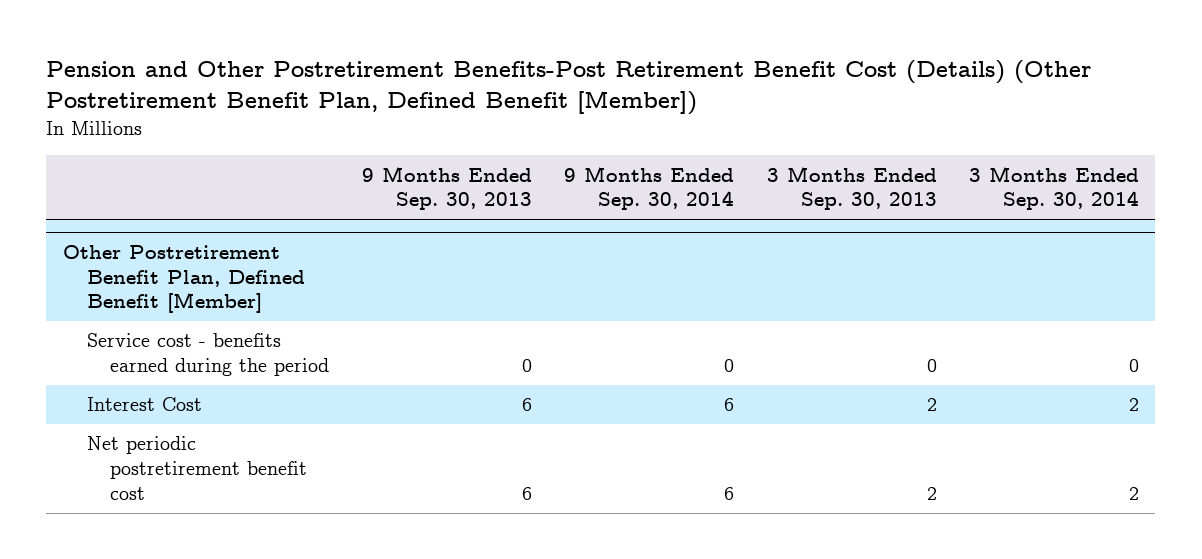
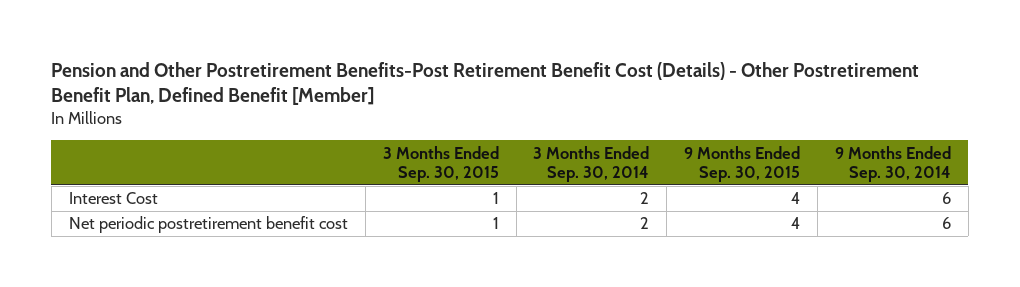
[46,60,1092,116] Pension and Other Postretirement Benefits-Post Retirement Benefit Cost (Details) (Other Postretirement Benefit Plan, Defined Benefit [Member]) -> [51,61,920,106] Pension and Other Postretirement Benefits-Post Retirement Benefit Cost (Details) - Other Postretirement Benefit Plan, Defined Benefit [Member]
[361,165,532,211] 9 Months Ended Sep. 30, 2013 -> none
[766,165,937,211] 3 Months Ended Sep. 30, 2013 -> none
none -> [382,145,499,182] 3 Months Ended Sep. 30, 2015
none -> [684,145,801,182] 9 Months Ended Sep. 30, 2015
[62,244,305,314] Other Postretirement Benefit Plan, Defined Benefit [Member] -> none
[86,333,330,377] Service cost - benefits earned during the period -> none

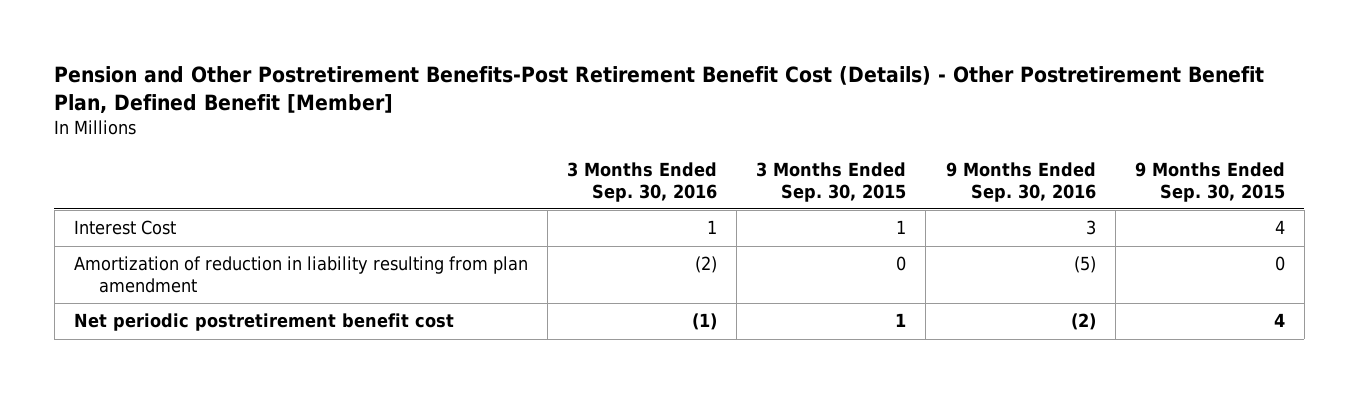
[533,145,650,182] 3 Months Ended Sep. 30, 2014 -> none
[835,145,952,182] 9 Months Ended Sep. 30, 2014 -> none
none -> [567,161,718,202] 3 Months Ended Sep. 30, 2016
none -> [945,161,1096,202] 9 Months Ended Sep. 30, 2016
none -> [73,256,528,294] Amortization of reduction in liability resulting from plan amendment

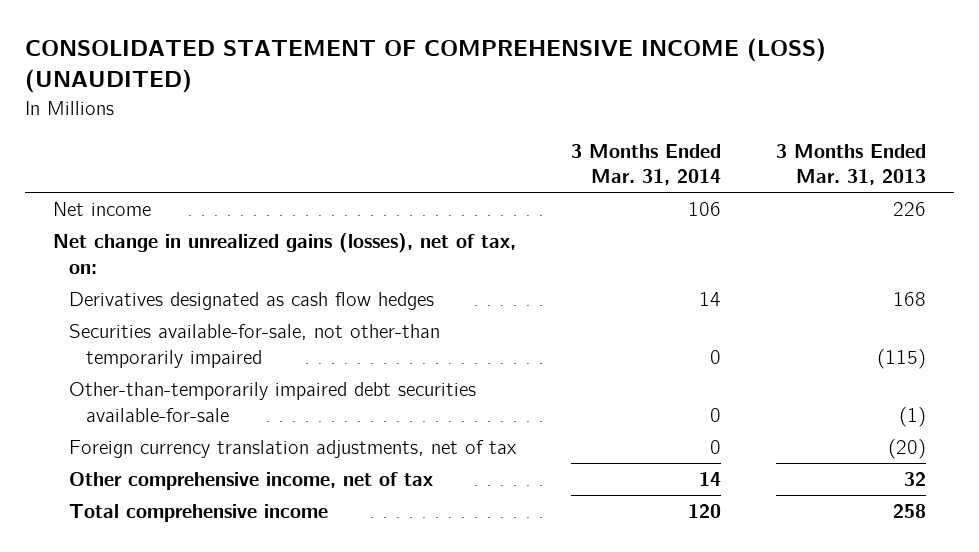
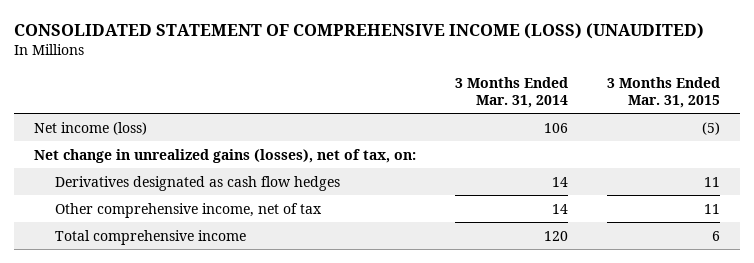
[776,143,927,186] 3 Months Ended Mar. 31, 2013 -> none
none -> [607,77,721,108] 3 Months Ended Mar. 31, 2015
[52,201,151,216] Net income -> [34,121,148,135] Net income (loss)
[69,323,441,368] Securities available-for-sale, not other-than temporarily impaired -> none
[69,381,477,422] Other-than-temporarily impaired debt securities available-for-sale -> none
[69,439,518,458] Foreign currency translation adjustments, net of tax -> none

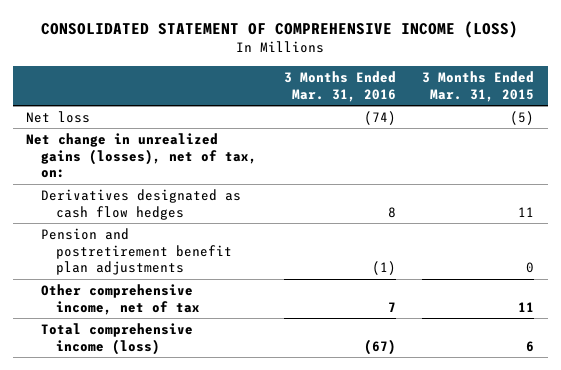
[14,23,705,40] CONSOLIDATED STATEMENT OF COMPREHENSIVE INCOME (LOSS) (UNAUDITED) -> [41,21,519,39] CONSOLIDATED STATEMENT OF COMPREHENSIVE INCOME (LOSS)
[455,77,569,108] 3 Months Ended Mar. 31, 2014 -> none
none -> [283,71,396,102] 3 Months Ended Mar. 31, 2016
[34,121,148,135] Net income (loss) -> [26,110,91,123] Net loss
none -> [41,227,232,276] Pension and postretirement benefit plan adjustments
[55,229,247,245] Total comprehensive income -> [41,322,194,355] Total comprehensive income (loss)

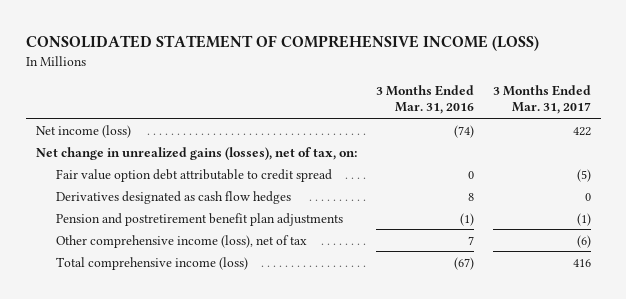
[422,71,535,102] 3 Months Ended Mar. 31, 2015 -> none
none -> [492,85,591,115] 3 Months Ended Mar. 31, 2017
[26,110,91,123] Net loss -> [35,124,131,138] Net income (loss)
none -> [56,168,333,182] Fair value option debt attributable to credit spread
[41,283,200,315] Other comprehensive income, net of tax -> [56,234,308,248] Other comprehensive income (loss), net of tax

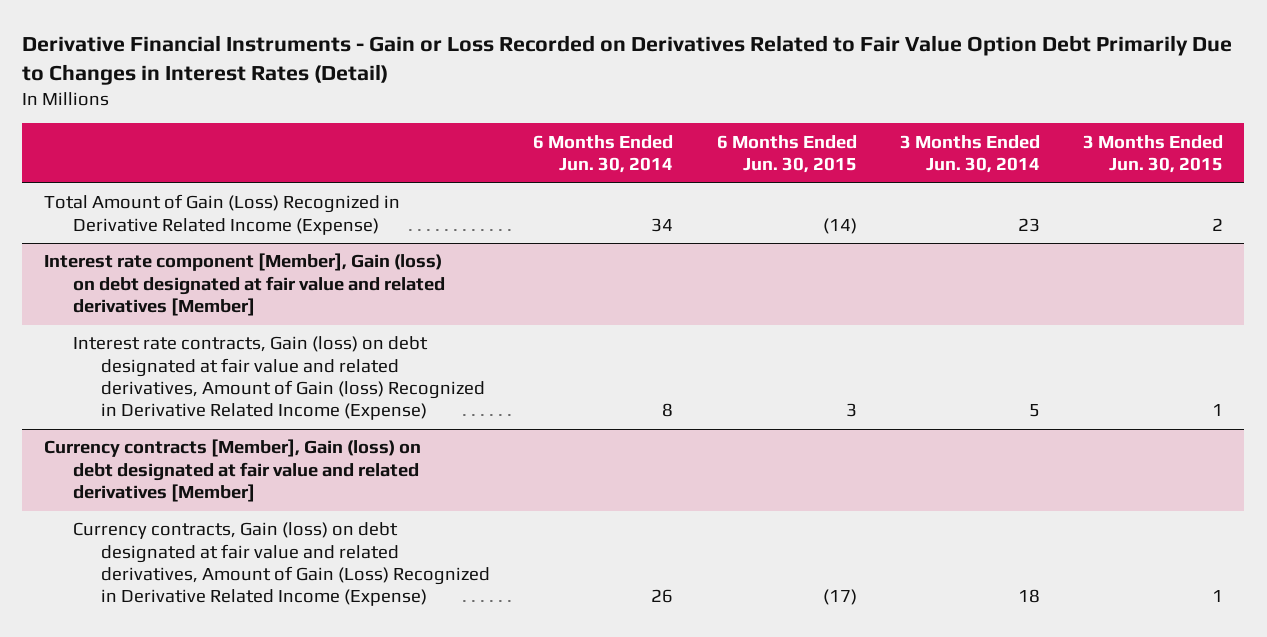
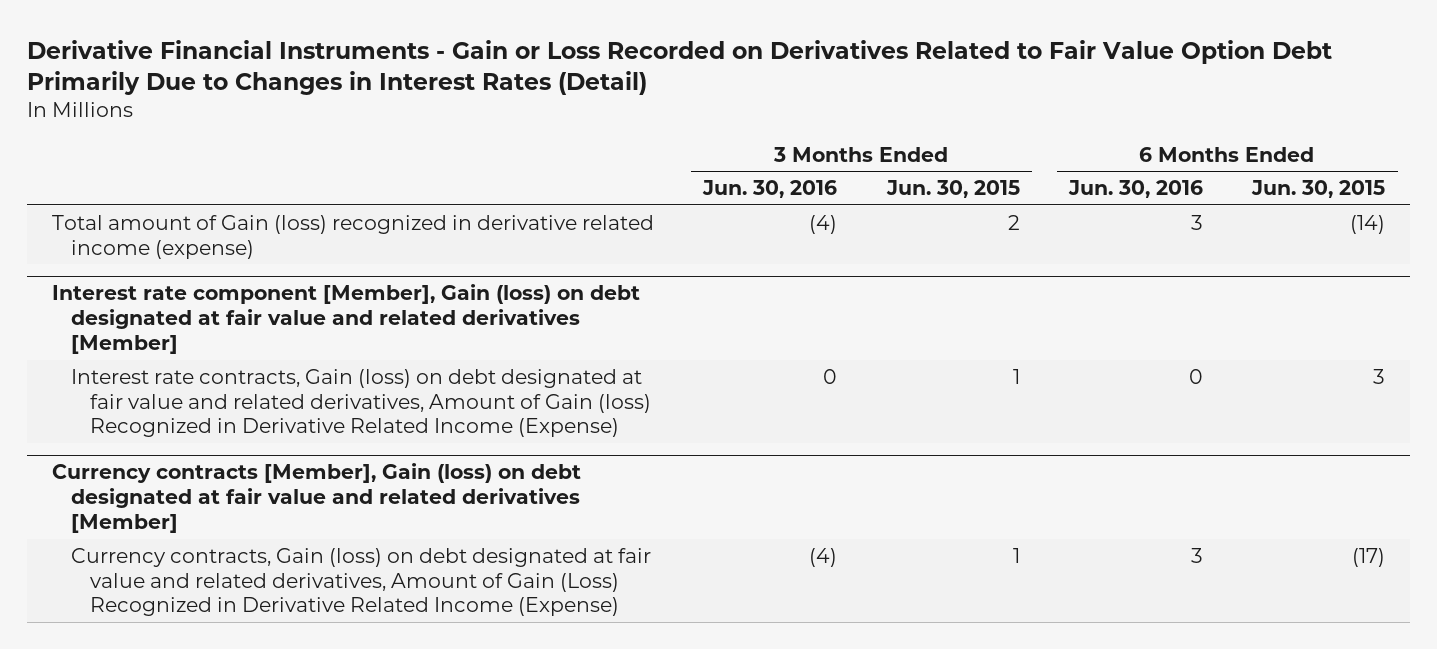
[533,134,674,174] 6 Months Ended Jun. 30, 2014 -> none
[899,134,1040,174] 3 Months Ended Jun. 30, 2014 -> none
none -> [702,180,838,199] Jun. 30, 2016
none -> [1067,180,1203,199] Jun. 30, 2016
[43,194,400,235] Total Amount of Gain (Loss) Recognized in Derivative Related Income (Expense) -> [51,214,654,259] Total amount of Gain (loss) recognized in derivative related income (expense)

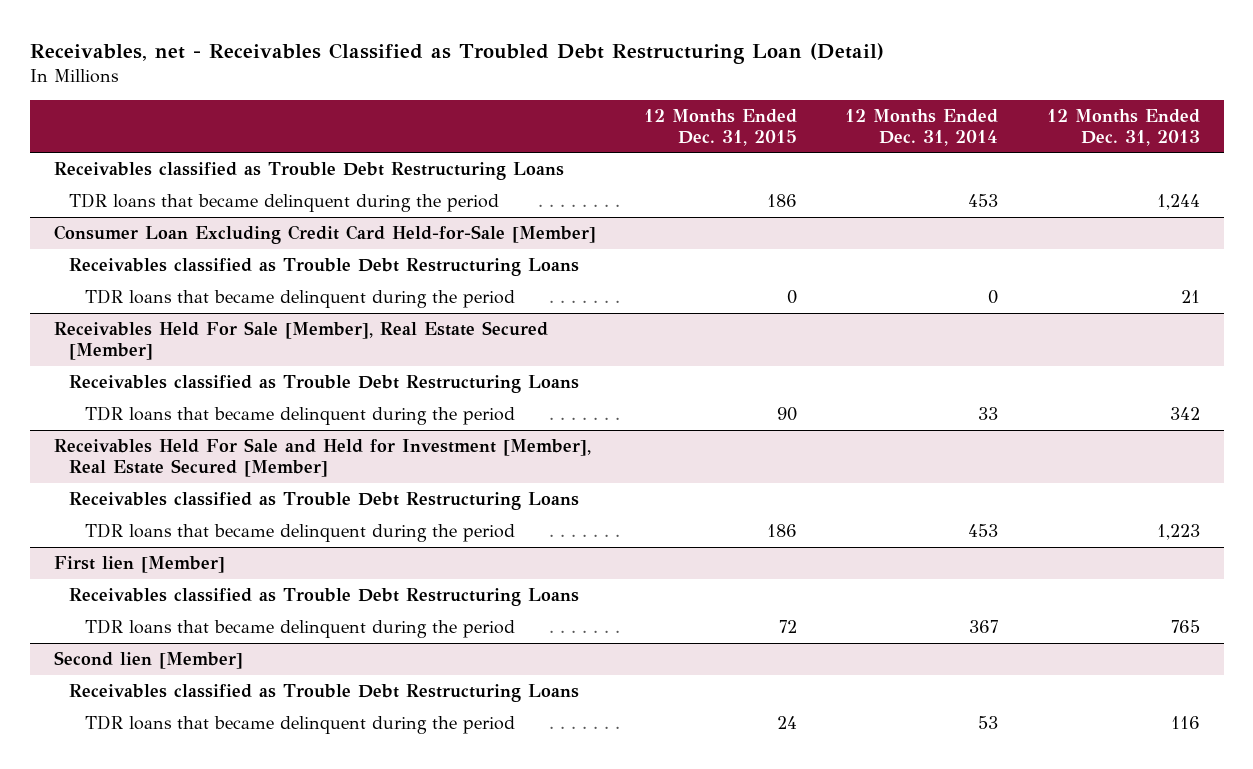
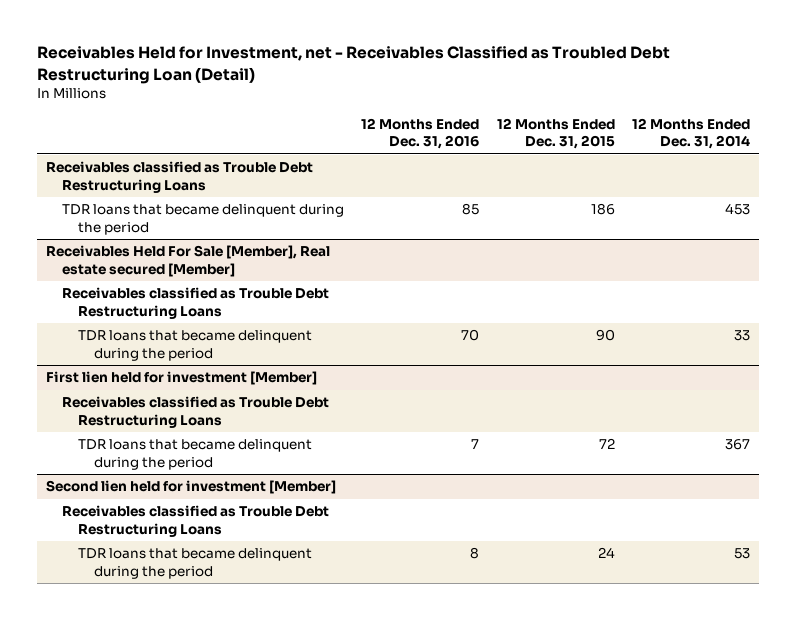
[29,42,884,64] Receivables, net - Receivables Classified as Troubled Debt Restructuring Loan (Detail) -> [37,46,671,84] Receivables Held for Investment, net - Receivables Classified as Troubled Debt Restructuring Loan (Detail)
[1046,108,1200,146] 12 Months Ended Dec. 31, 2013 -> none
none -> [361,118,480,150] 12 Months Ended Dec. 31, 2016
[53,225,596,245] Consumer Loan Excluding Credit Card Held-for-Sale [Member] -> none
[69,258,580,277] Receivables classified as Trouble Debt Restructuring Loans -> none
[84,289,515,309] TDR loans that became delinquent during the period -> none
[53,321,548,360] Receivables Held For Sale [Member], Real Estate Secured [Member] -> [45,245,330,277] Receivables Held For Sale [Member], Real estate secured [Member]
[53,438,591,477] Receivables Held For Sale and Held for Investment [Member], Real Estate Secured [Member] -> none
[69,492,580,511] Receivables classified as Trouble Debt Restructuring Loans -> none
[84,523,515,543] TDR loans that became delinquent during the period -> none
[53,556,225,574] First lien [Member] -> [45,371,317,386] First lien held for investment [Member]
[53,651,243,670] Second lien [Member] -> [45,480,336,495] Second lien held for investment [Member]

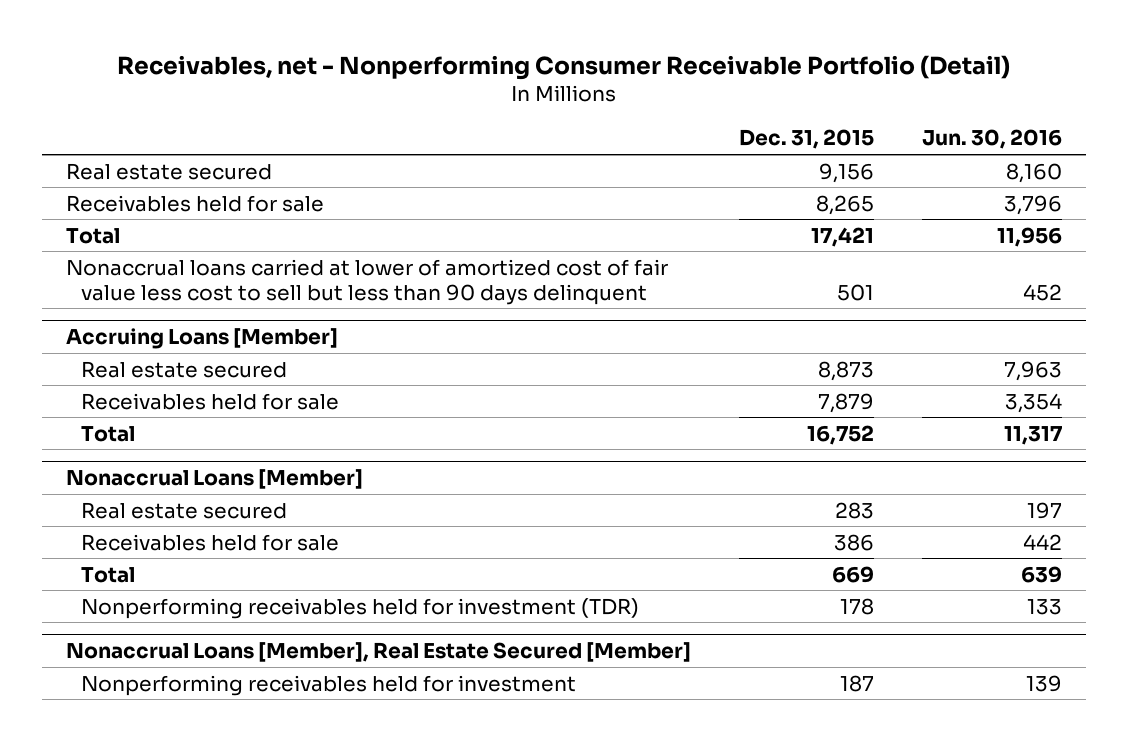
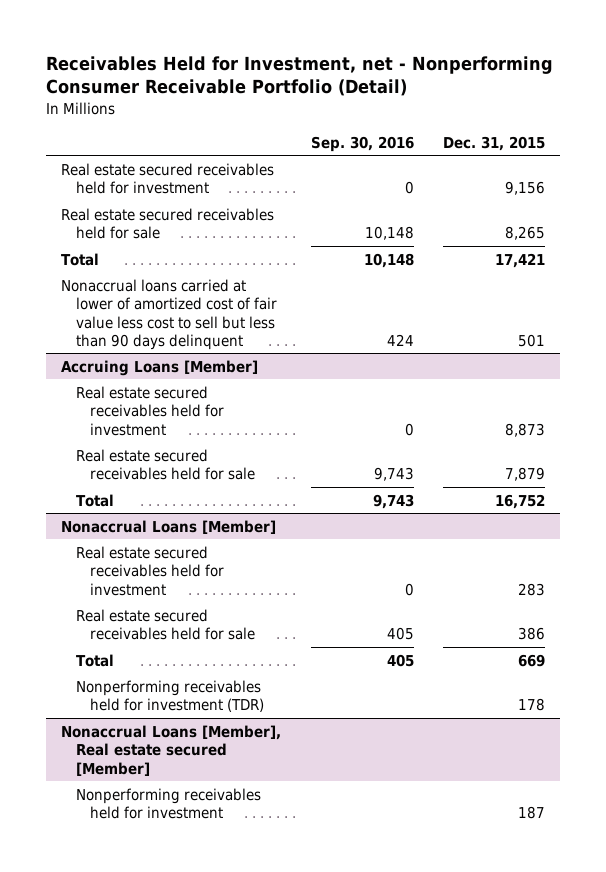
[117,54,1011,80] Receivables, net - Nonperforming Consumer Receivable Portfolio (Detail) -> [46,55,554,97] Receivables Held for Investment, net - Nonperforming Consumer Receivable Portfolio (Detail)
[922,129,1063,150] Jun. 30, 2016 -> none
none -> [310,135,414,152] Sep. 30, 2016
[65,162,272,180] Real estate secured -> [60,162,274,195] Real estate secured receivables held for investment
[65,194,324,212] Receivables held for sale -> [60,207,274,240] Real estate secured receivables held for sale
[80,360,287,378] Real estate secured -> [75,385,225,436] Real estate secured receivables held for investment
[80,392,339,410] Receivables held for sale -> [75,448,256,481] Real estate secured receivables held for sale
[80,501,287,519] Real estate secured -> [75,545,225,596] Real estate secured receivables held for investment
[80,533,339,551] Receivables held for sale -> [75,608,256,641] Real estate secured receivables held for sale
[65,642,691,663] Nonaccrual Loans [Member], Real Estate Secured [Member] -> [60,724,281,776] Nonaccrual Loans [Member], Real estate secured [Member]

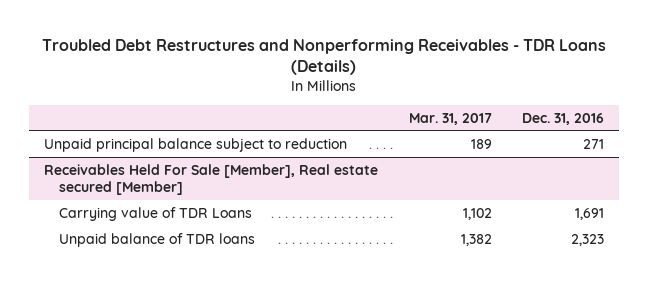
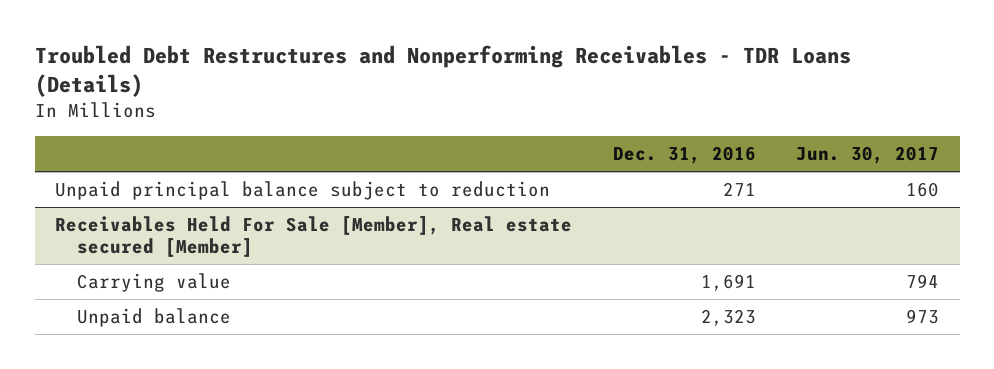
[408,112,492,125] Mar. 31, 2017 -> none
none -> [796,146,940,165] Jun. 30, 2017
[58,206,252,221] Carrying value of TDR Loans -> [76,273,231,293] Carrying value
[58,232,255,247] Unpaid balance of TDR loans -> [76,308,231,328] Unpaid balance

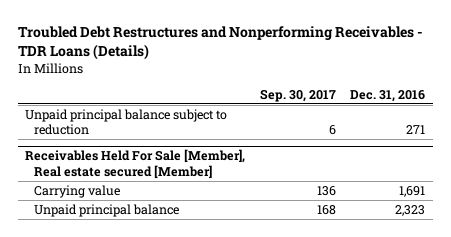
[796,146,940,165] Jun. 30, 2017 -> none
none -> [259,88,336,102] Sep. 30, 2017
[76,308,231,328] Unpaid balance -> [34,203,180,217] Unpaid principal balance

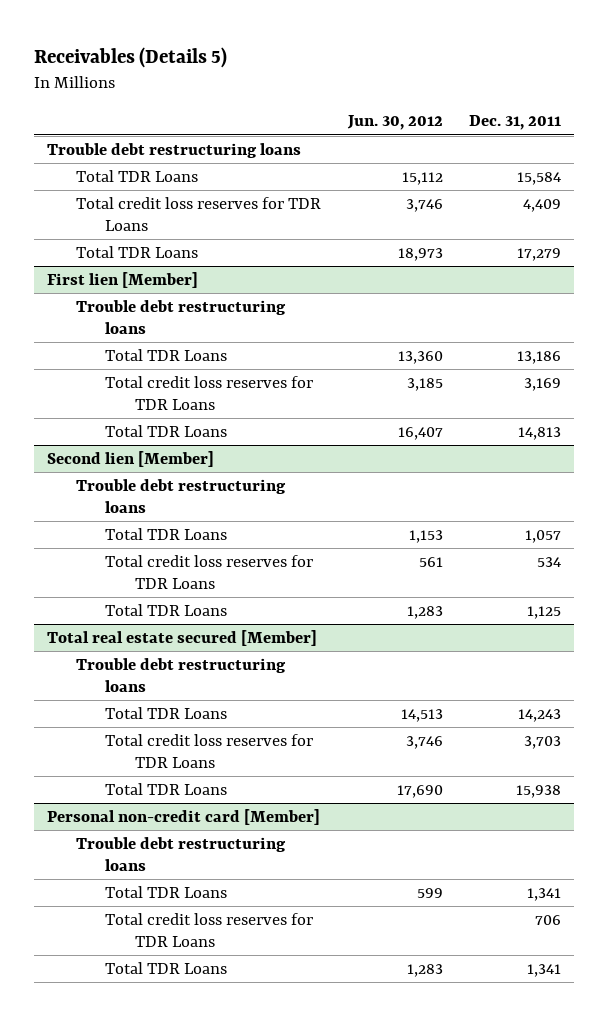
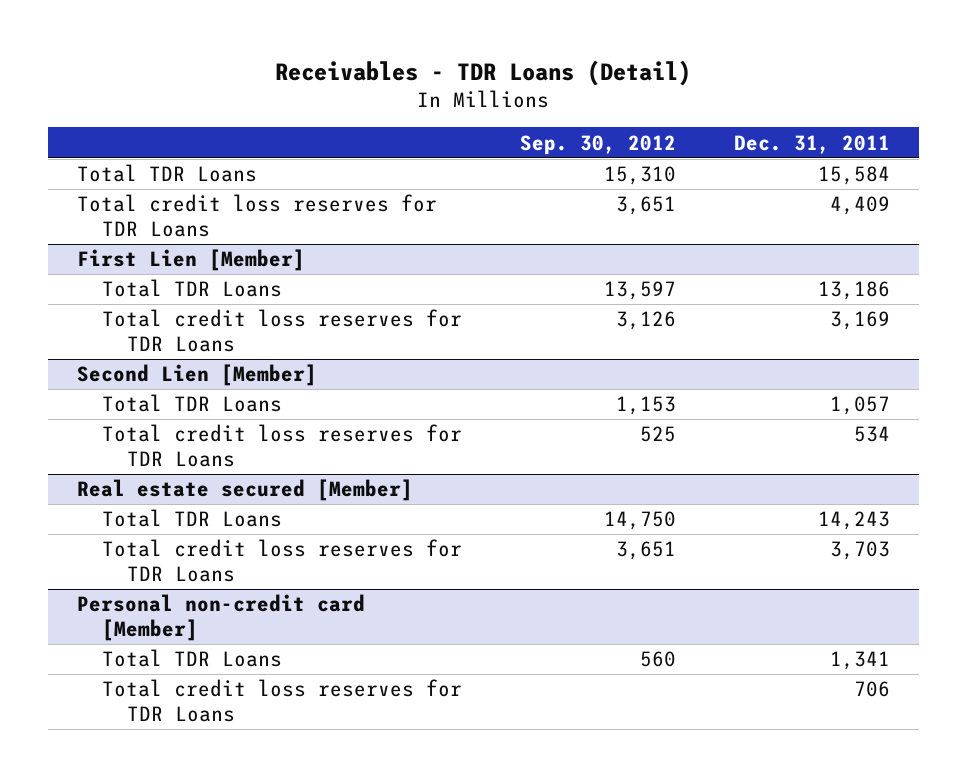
[33,47,227,69] Receivables (Details 5) -> [275,59,692,86] Receivables - TDR Loans (Detail)
[346,115,443,131] Jun. 30, 2012 -> none
none -> [520,134,677,155] Sep. 30, 2012
[47,142,302,158] Trouble debt restructuring loans -> none
[76,245,199,258] Total TDR Loans -> none
[76,299,287,334] Trouble debt restructuring loans -> none
[47,271,199,288] First lien [Member] -> [76,249,305,272] First Lien [Member]
[105,424,228,437] Total TDR Loans -> none
[76,478,287,513] Trouble debt restructuring loans -> none
[47,450,215,467] Second lien [Member] -> [76,364,317,387] Second Lien [Member]
[105,603,228,616] Total TDR Loans -> none
[76,657,287,692] Trouble debt restructuring loans -> none
[47,629,318,646] Total real estate secured [Member] -> [76,479,413,502] Real estate secured [Member]
[105,782,228,795] Total TDR Loans -> none
[76,836,287,871] Trouble debt restructuring loans -> none
[105,961,228,974] Total TDR Loans -> none

